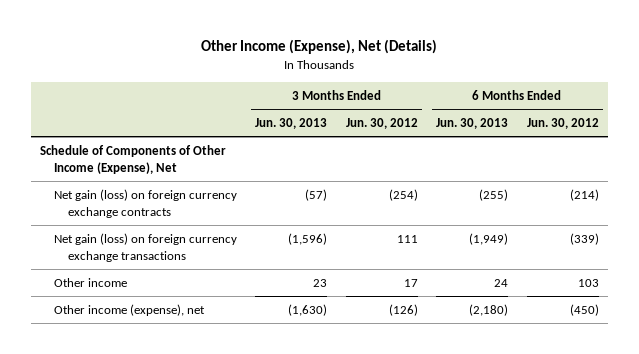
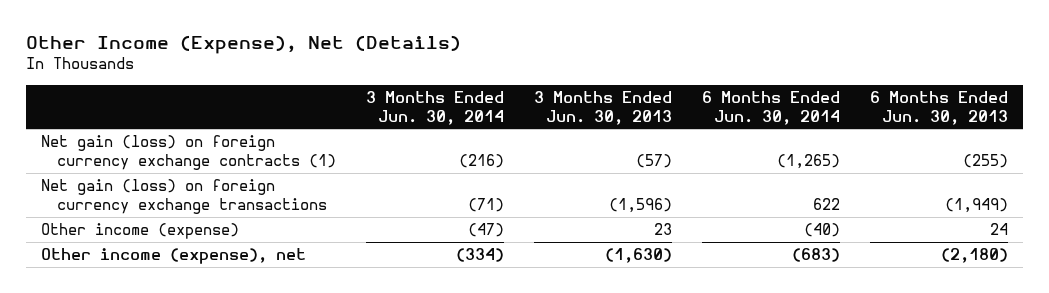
[345,117,418,129] Jun. 30, 2012 -> none
[526,117,599,129] Jun. 30, 2012 -> none
none -> [366,90,505,125] 3 Months Ended Jun. 30, 2014
none -> [702,90,841,125] 6 Months Ended Jun. 30, 2014
[39,144,226,174] Schedule of Components of Other Income (Expense), Net -> none
[53,188,237,218] Net gain (loss) on foreign currency exchange contracts -> [40,135,337,171] Net gain (loss) on foreign currency exchange contracts (1)
[53,277,127,287] Other income -> [40,223,239,240] Other income (expense)

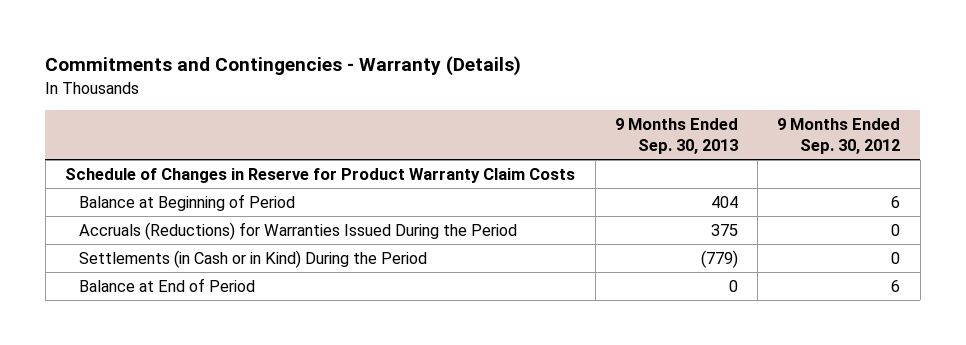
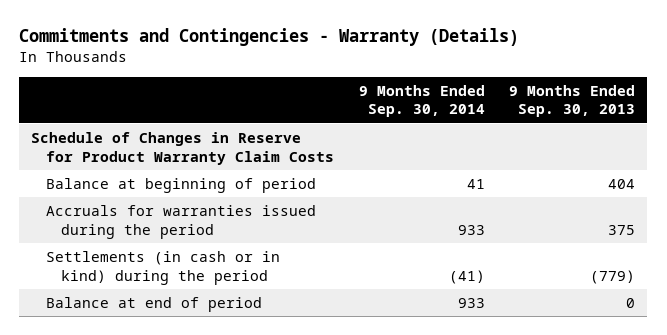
[777,118,901,155] 9 Months Ended Sep. 30, 2012 -> none
none -> [358,84,485,118] 9 Months Ended Sep. 30, 2014
[79,193,296,211] Balance at Beginning of Period -> [46,178,317,194] Balance at beginning of period
[79,221,518,240] Accruals (Reductions) for Warranties Issued During the Period -> [46,205,317,239] Accruals for warranties issued during the period
[79,249,428,268] Settlements (in Cash or in Kind) During the Period -> [46,251,281,285] Settlements (in cash or in kind) during the period
[79,277,256,292] Balance at End of Period -> [46,297,263,313] Balance at end of period

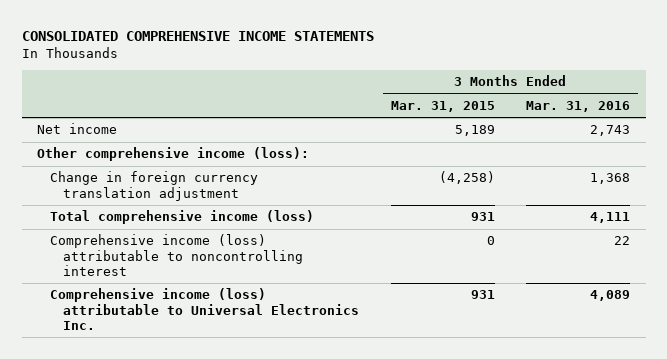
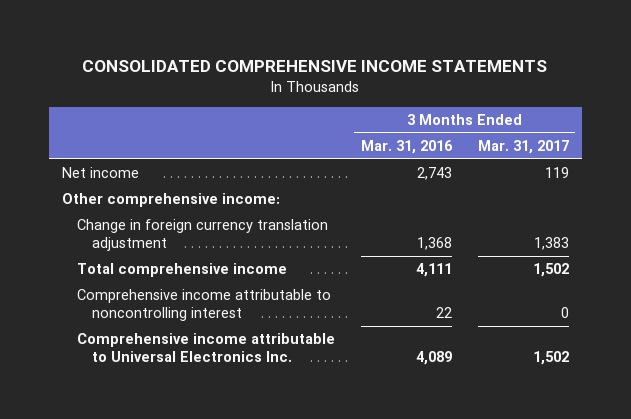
[390,101,495,113] Mar. 31, 2015 -> none
none -> [477,139,569,154] Mar. 31, 2017
[37,147,310,162] Other comprehensive income (loss): -> [62,193,281,208] Other comprehensive income:
[50,210,315,225] Total comprehensive income (loss) -> [77,263,288,278] Total comprehensive income
[50,234,304,276] Comprehensive income (loss) attributable to noncontrolling interest -> [77,289,332,322] Comprehensive income attributable to noncontrolling interest
[50,288,360,330] Comprehensive income (loss) attributable to Universal Electronics Inc. -> [77,333,336,363] Comprehensive income attributable to Universal Electronics Inc.

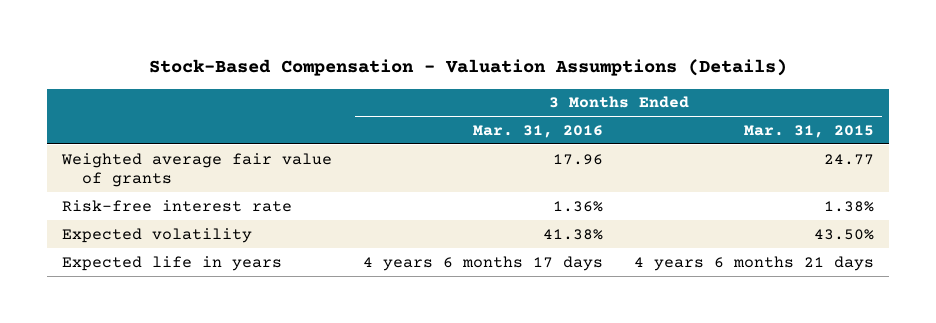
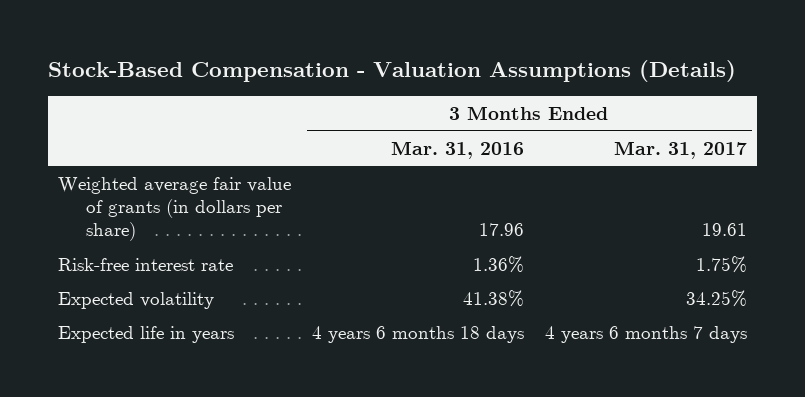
[743,124,874,138] Mar. 31, 2015 -> none
none -> [613,140,747,159] Mar. 31, 2017
[61,152,333,188] Weighted average fair value of grants -> [58,176,292,242] Weighted average fair value of grants (in dollars per share)
[363,255,604,271] 4 years 6 months 17 days -> [312,325,525,343] 4 years 6 months 18 days

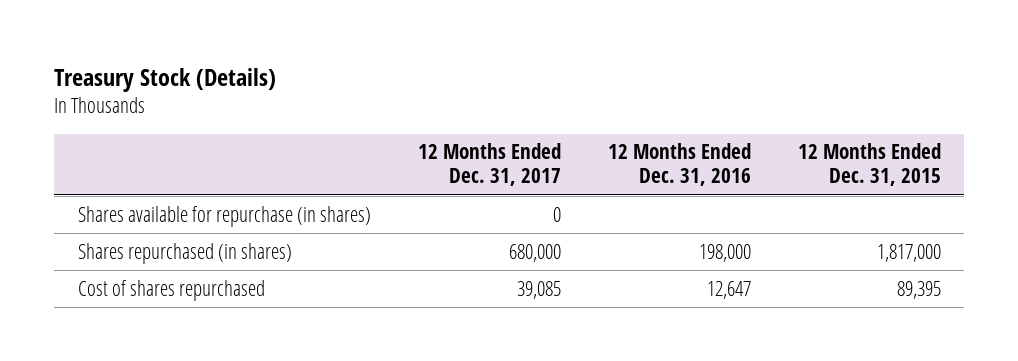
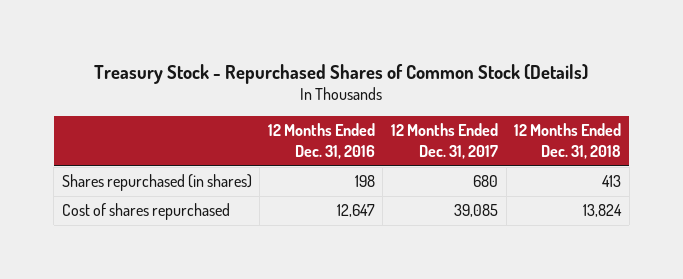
[54,67,277,92] Treasury Stock (Details) -> [94,63,589,84] Treasury Stock - Repurchased Shares of Common Stock (Details)
[797,143,941,187] 12 Months Ended Dec. 31, 2015 -> none
none -> [514,123,622,160] 12 Months Ended Dec. 31, 2018
[77,205,371,227] Shares available for repurchase (in shares) -> none
[508,243,561,262] 680,000 -> [472,175,498,188] 680
[698,243,751,262] 198,000 -> [354,175,375,188] 198

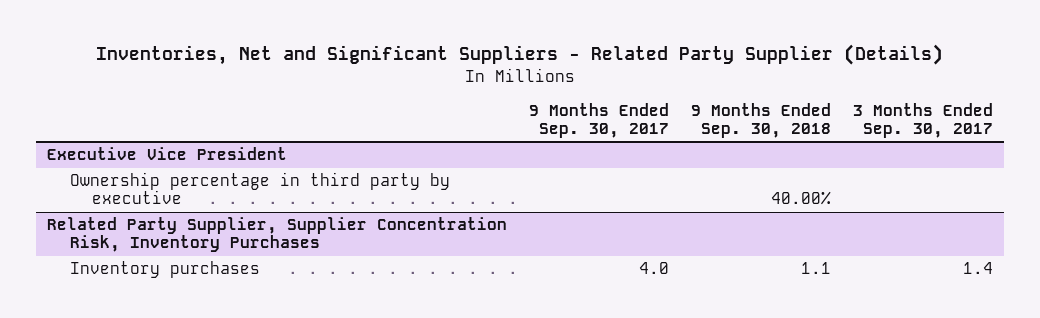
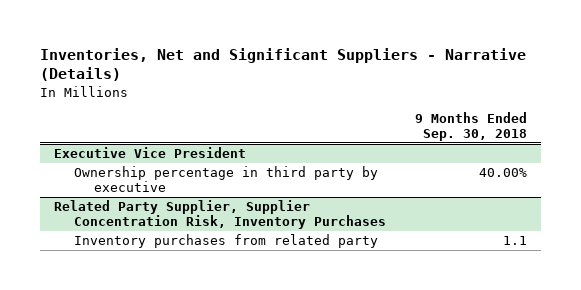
[95,44,943,66] Inventories, Net and Significant Suppliers - Related Party Supplier (Details) -> [39,47,526,82] Inventories, Net and Significant Suppliers - Narrative (Details)
[528,102,669,138] 9 Months Ended Sep. 30, 2017 -> none
[852,102,993,138] 3 Months Ended Sep. 30, 2017 -> none
[69,261,260,279] Inventory purchases -> [74,234,379,249] Inventory purchases from related party

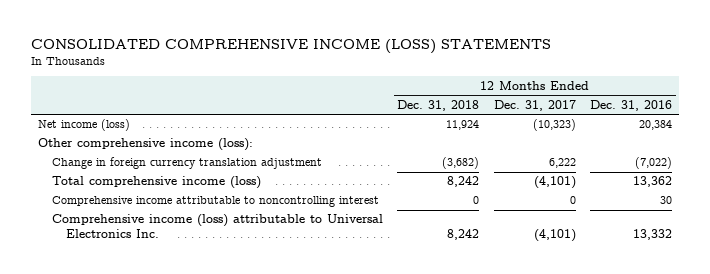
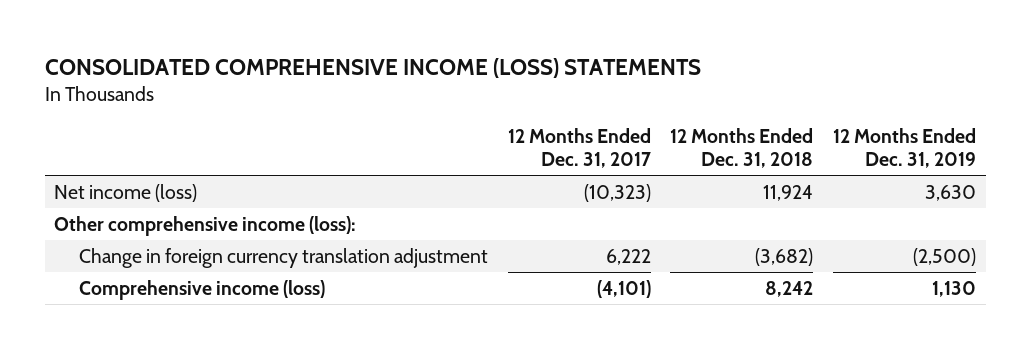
[590,99,673,111] Dec. 31, 2016 -> none
none -> [832,128,976,169] 12 Months Ended Dec. 31, 2019
[52,196,380,208] Comprehensive income attributable to noncontrolling interest -> none
[52,214,384,238] Comprehensive income (loss) attributable to Universal Electronics Inc. -> none
[52,176,262,190] Total comprehensive income (loss) -> [79,279,326,300] Comprehensive income (loss)

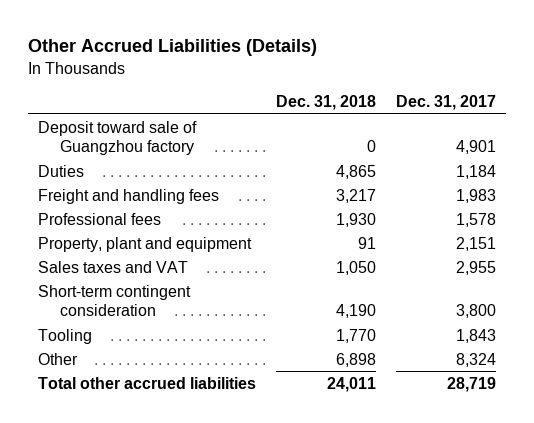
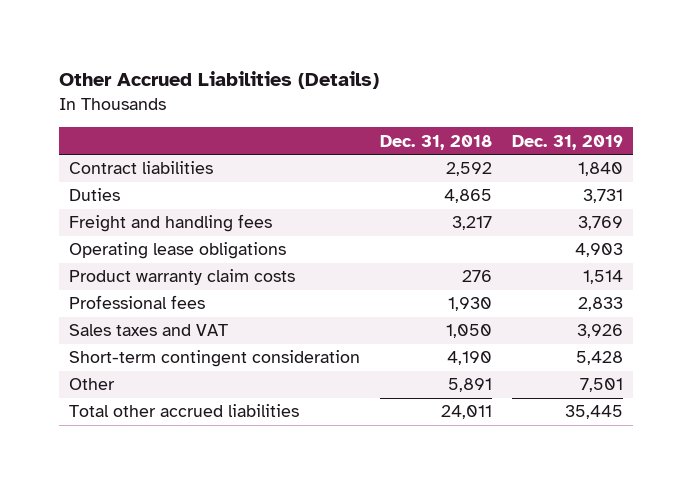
[396,94,497,110] Dec. 31, 2017 -> none
none -> [511,134,623,150] Dec. 31, 2019
[37,120,197,156] Deposit toward sale of Guangzhou factory -> none
none -> [68,161,213,175] Contract liabilities
none -> [68,242,286,260] Operating lease obligations
none -> [68,269,295,286] Product warranty claim costs
[37,236,252,252] Property, plant and equipment -> none
[37,328,92,344] Tooling -> none
[335,352,376,367] 6,898 -> [447,378,492,393] 5,891

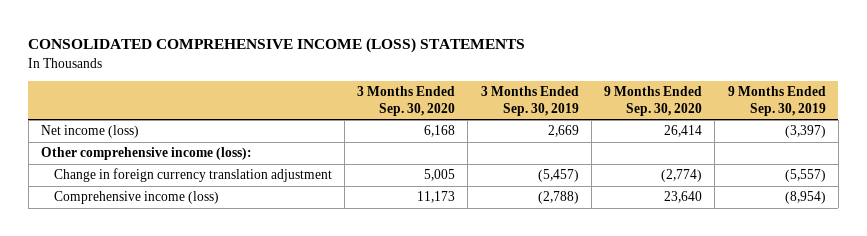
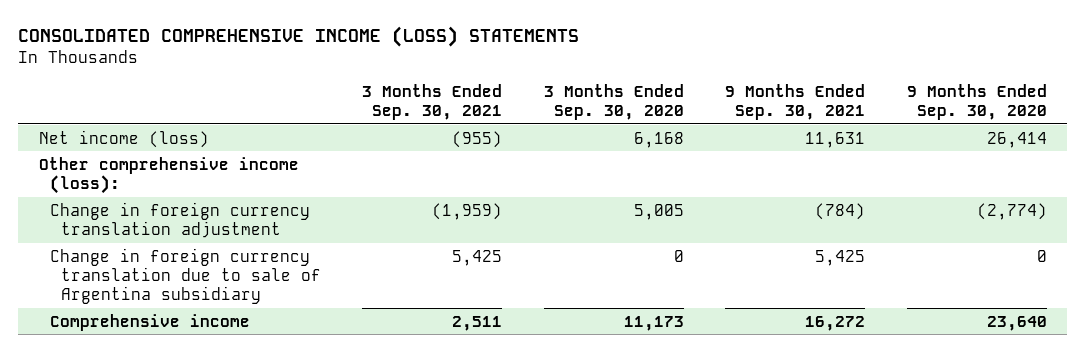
[480,86,579,117] 3 Months Ended Sep. 30, 2019 -> none
[727,86,826,117] 9 Months Ended Sep. 30, 2019 -> none
none -> [362,83,503,120] 3 Months Ended Sep. 30, 2021
none -> [725,83,866,120] 9 Months Ended Sep. 30, 2021
none -> [49,247,322,305] Change in foreign currency translation due to sale of Argentina subsidiary
[53,191,219,205] Comprehensive income (loss) -> [49,313,250,331] Comprehensive income

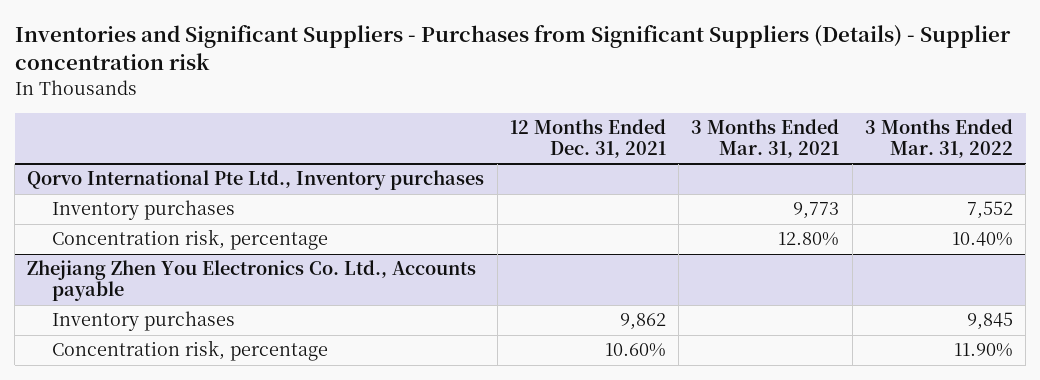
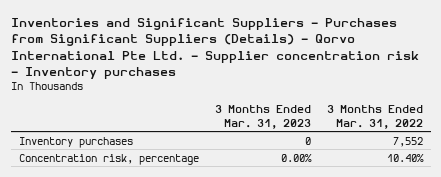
[14,25,1011,71] Inventories and Significant Suppliers - Purchases from Significant Suppliers (Details) - Supplier concentration risk -> [10,18,419,80] Inventories and Significant Suppliers - Purchases from Significant Suppliers (Details) - Qorvo International Pte Ltd. - Supplier concentration risk - Inventory purchases
[509,119,666,158] 12 Months Ended Dec. 31, 2021 -> none
[691,119,840,158] 3 Months Ended Mar. 31, 2021 -> none
none -> [214,105,311,129] 3 Months Ended Mar. 31, 2023
[27,170,485,191] Qorvo International Pte Ltd., Inventory purchases -> none
[27,260,477,302] Zhejiang Zhen You Electronics Co. Ltd., Accounts payable -> none
[51,311,235,332] Inventory purchases -> none
[51,340,328,362] Concentration risk, percentage -> none

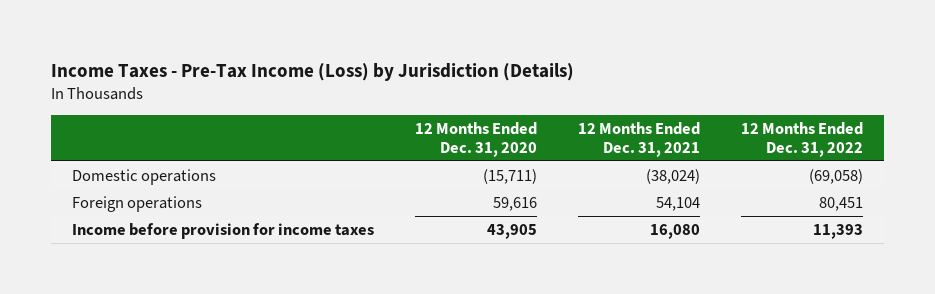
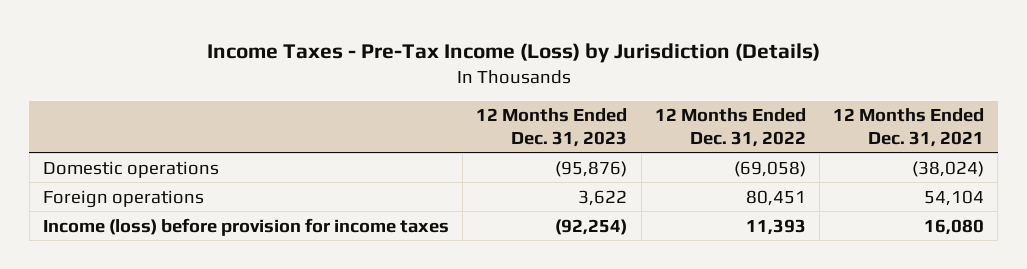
[415,121,538,157] 12 Months Ended Dec. 31, 2020 -> none
none -> [476,108,628,147] 12 Months Ended Dec. 31, 2023
[71,222,374,239] Income before provision for income taxes -> [43,217,450,236] Income (loss) before provision for income taxes

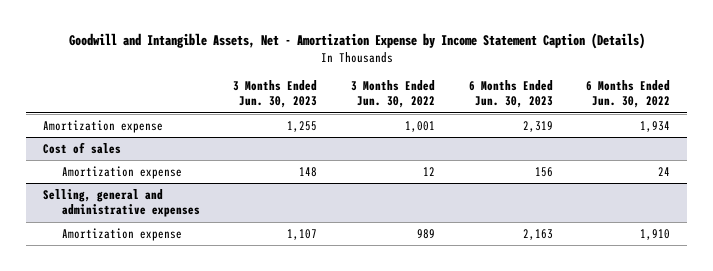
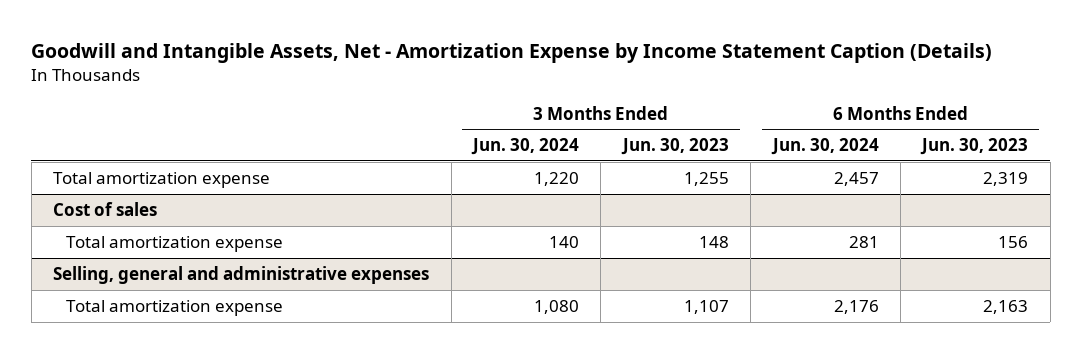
[350,79,435,109] 3 Months Ended Jun. 30, 2022 -> none
[586,79,671,109] 6 Months Ended Jun. 30, 2022 -> none
none -> [470,138,579,156] Jun. 30, 2024
none -> [770,138,879,156] Jun. 30, 2024
[42,119,163,133] Amortization expense -> [53,171,271,188] Total amortization expense
[61,165,182,179] Amortization expense -> [65,235,283,252] Total amortization expense
[61,227,182,241] Amortization expense -> [65,299,283,316] Total amortization expense

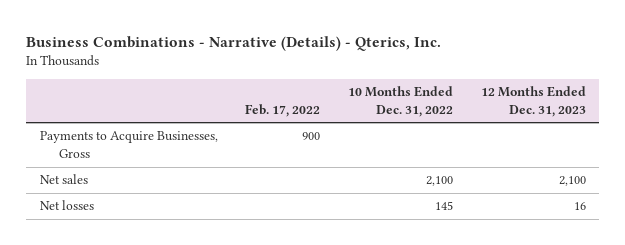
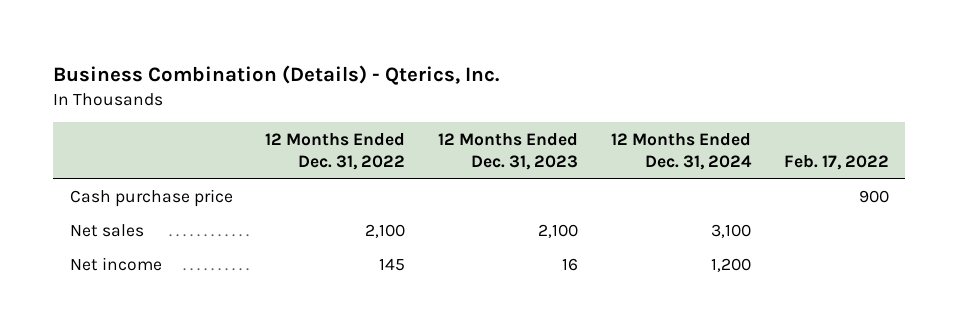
[25,35,441,51] Business Combinations - Narrative (Details) - Qterics, Inc. -> [53,64,500,85] Business Combination (Details) - Qterics, Inc.
[347,86,453,117] 10 Months Ended Dec. 31, 2022 -> none
none -> [265,133,406,170] 12 Months Ended Dec. 31, 2022
none -> [610,133,752,170] 12 Months Ended Dec. 31, 2024
[39,131,218,158] Payments to Acquire Businesses, Gross -> [69,188,233,207] Cash purchase price
[39,200,94,211] Net losses -> [69,256,162,271] Net income

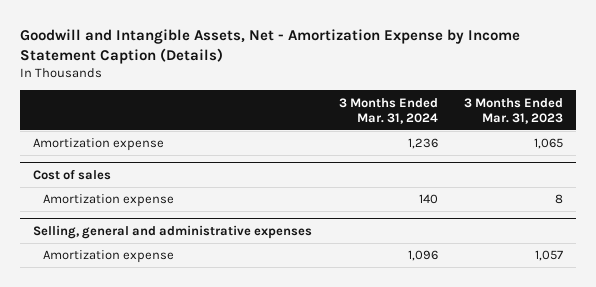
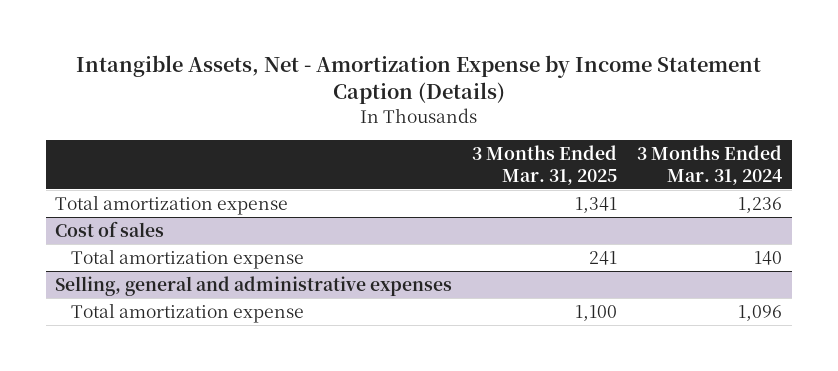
[19,28,520,64] Goodwill and Intangible Assets, Net - Amortization Expense by Income Statement Caption (Details) -> [75,55,761,105] Intangible Assets, Net - Amortization Expense by Income Statement Caption (Details)
[464,97,564,124] 3 Months Ended Mar. 31, 2023 -> none
none -> [472,145,618,185] 3 Months Ended Mar. 31, 2025
[32,138,164,152] Amortization expense -> [55,194,289,215] Total amortization expense
[43,194,175,208] Amortization expense -> [70,248,304,269] Total amortization expense
[43,250,175,264] Amortization expense -> [70,302,304,323] Total amortization expense

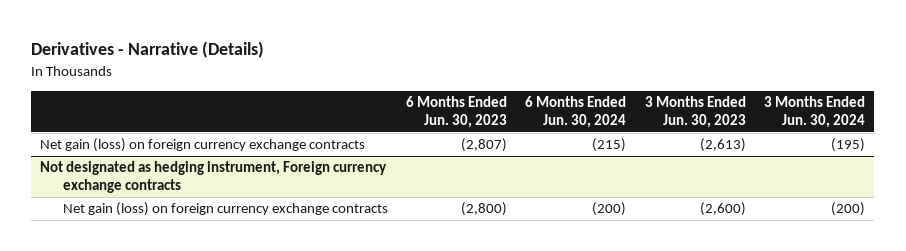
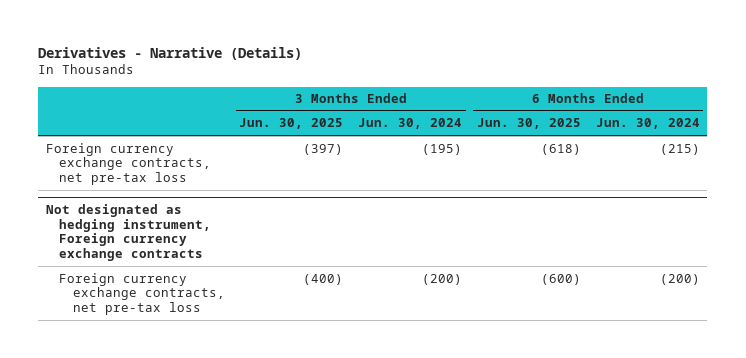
[405,96,507,129] 6 Months Ended Jun. 30, 2023 -> none
[644,96,746,129] 3 Months Ended Jun. 30, 2023 -> none
none -> [239,118,344,130] Jun. 30, 2025
none -> [476,118,581,130] Jun. 30, 2025
[40,138,366,153] Net gain (loss) on foreign currency exchange contracts -> [45,142,212,186] Foreign currency exchange contracts, net pre-tax loss
[62,202,388,217] Net gain (loss) on foreign currency exchange contracts -> [59,272,225,316] Foreign currency exchange contracts, net pre-tax loss

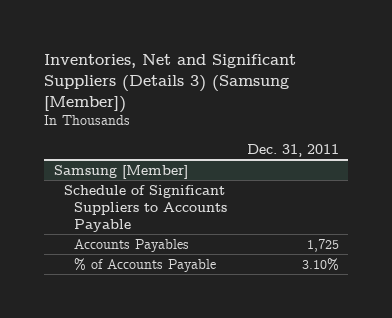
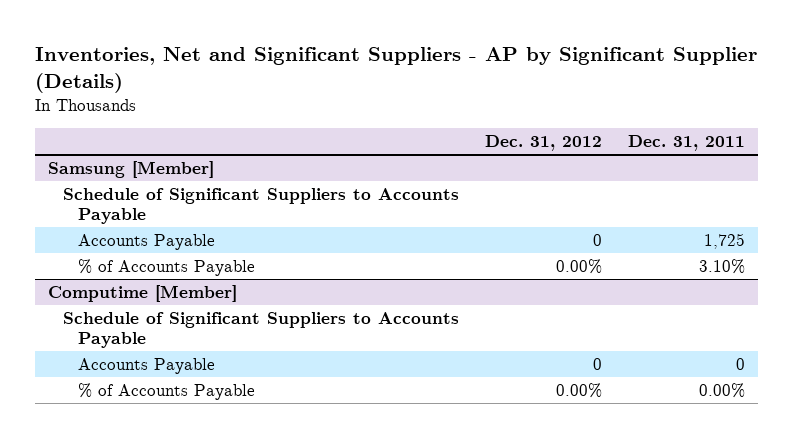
[44,54,297,114] Inventories, Net and Significant Suppliers (Details 3) (Samsung [Member]) -> [34,47,757,94] Inventories, Net and Significant Suppliers - AP by Significant Supplier (Details)
none -> [485,135,603,152] Dec. 31, 2012
[74,238,190,252] Accounts Payables -> [78,233,216,250] Accounts Payable
none -> [47,284,237,302] Computime [Member]
none -> [62,311,459,349] Schedule of Significant Suppliers to Accounts Payable
none -> [78,357,216,374] Accounts Payable
none -> [78,382,256,400] % of Accounts Payable

